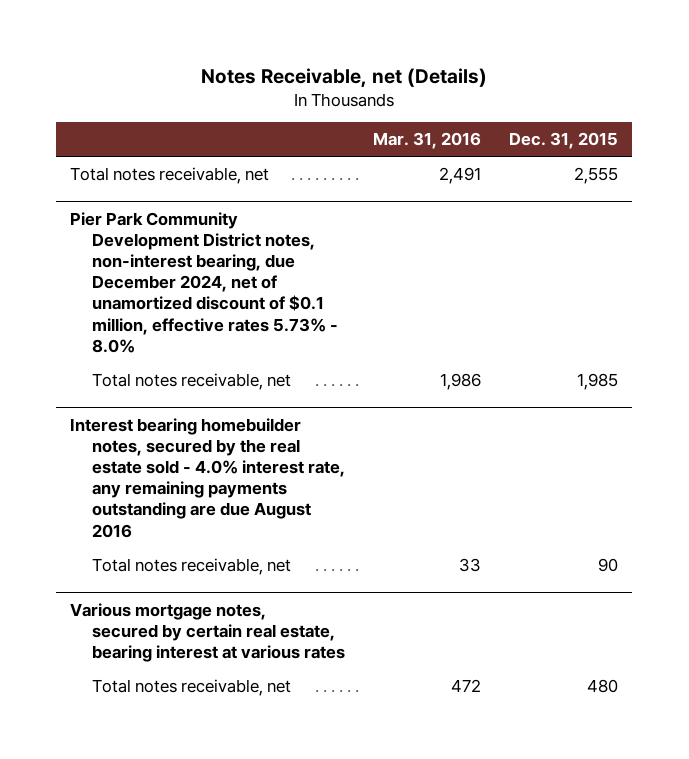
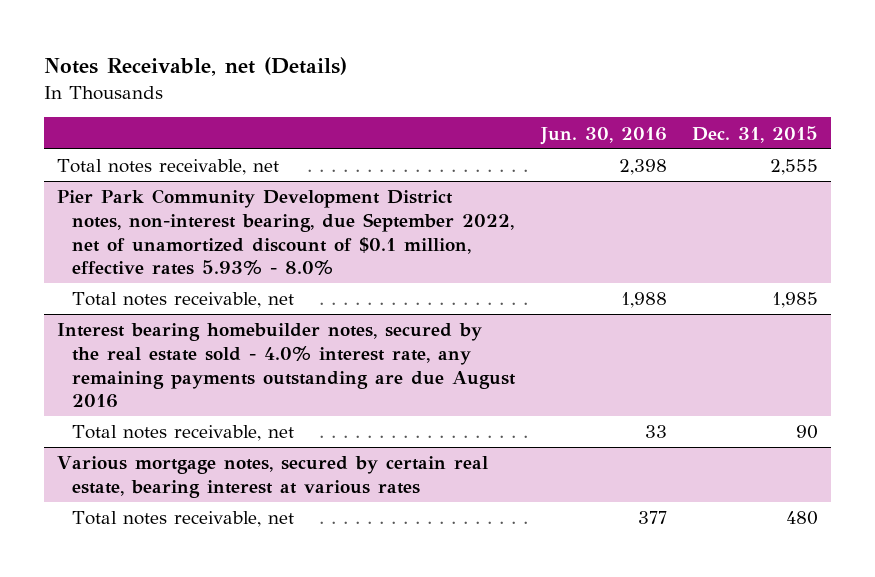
[373,132,482,150] Mar. 31, 2016 -> none
none -> [539,126,667,145] Jun. 30, 2016
[70,211,339,353] Pier Park Community Development District notes, non-interest bearing, due December 2024, net of unamortized discount of $0.1 million, effective rates 5.73% - 8.0% -> [56,189,514,276] Pier Park Community Development District notes, non-interest bearing, due September 2022, net of unamortized discount of $0.1 million, effective rates 5.93% - 8.0%

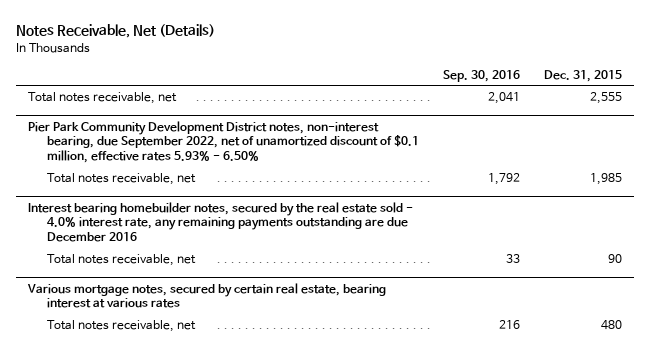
[43,57,347,77] Notes Receivable, net (Details) -> [16,24,216,39] Notes Receivable, Net (Details)
[539,126,667,145] Jun. 30, 2016 -> none
none -> [442,70,520,83] Sep. 30, 2016
[56,189,514,276] Pier Park Community Development District notes, non-interest bearing, due September 2022, net of unamortized discount of $0.1 million, effective rates 5.93% - 8.0% -> [28,120,419,164] Pier Park Community Development District notes, non-interest bearing, due September 2022, net of unamortized discount of $0.1 million, effective rates 5.93% - 6.50%
[56,323,516,409] Interest bearing homebuilder notes, secured by the real estate sold - 4.0% interest rate, any remaining payments outstanding are due August 2016 -> [28,201,414,243] Interest bearing homebuilder notes, secured by the real estate sold - 4.0% interest rate, any remaining payments outstanding are due December 2016

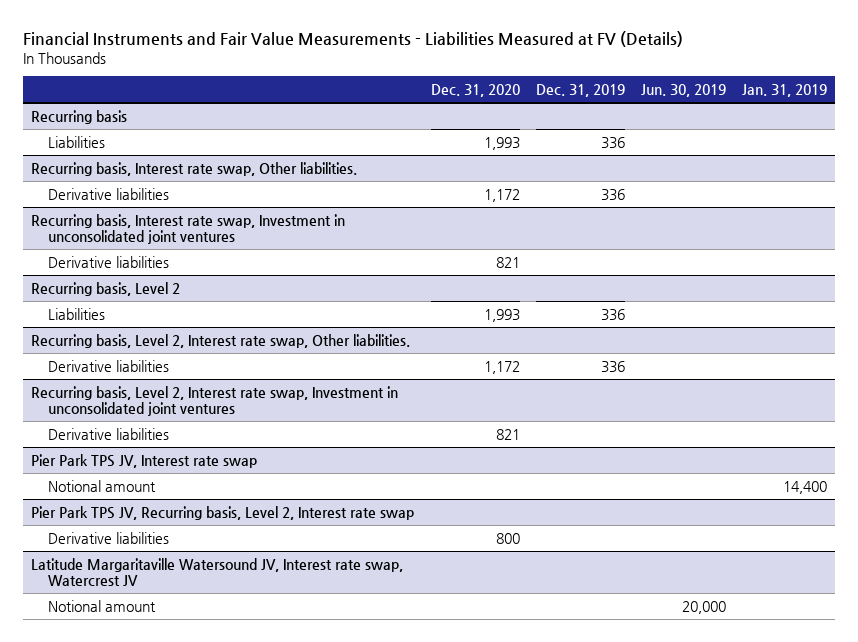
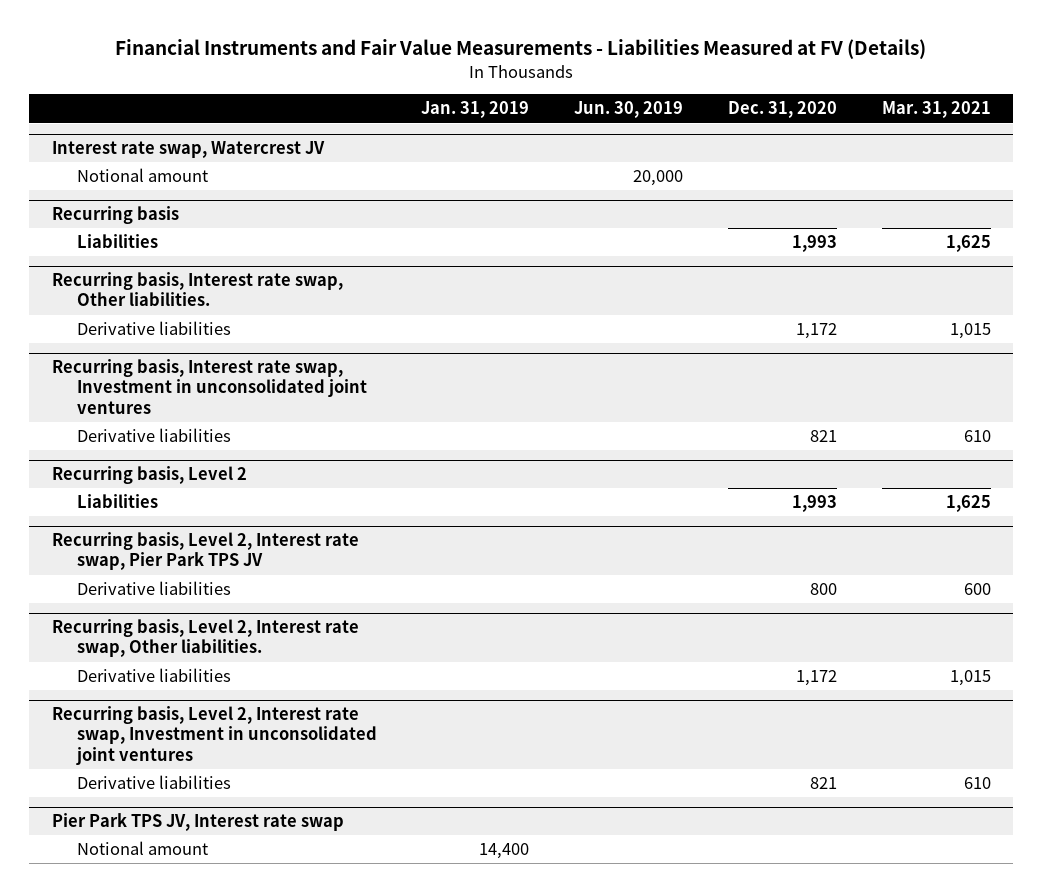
[535,84,625,98] Dec. 31, 2019 -> none
none -> [881,101,991,119] Mar. 31, 2021
none -> [51,141,325,159] Interest rate swap, Watercrest JV
none -> [76,168,208,183] Notional amount
none -> [51,532,359,571] Recurring basis, Level 2, Interest rate swap, Pier Park TPS JV
none -> [76,581,231,596] Derivative liabilities
[31,505,415,520] Pier Park TPS JV, Recurring basis, Level 2, Interest rate swap -> none
[47,531,169,544] Derivative liabilities -> none
[31,557,404,586] Latitude Margaritaville Watersound JV, Interest rate swap, Watercrest JV -> none
[47,599,156,612] Notional amount -> none

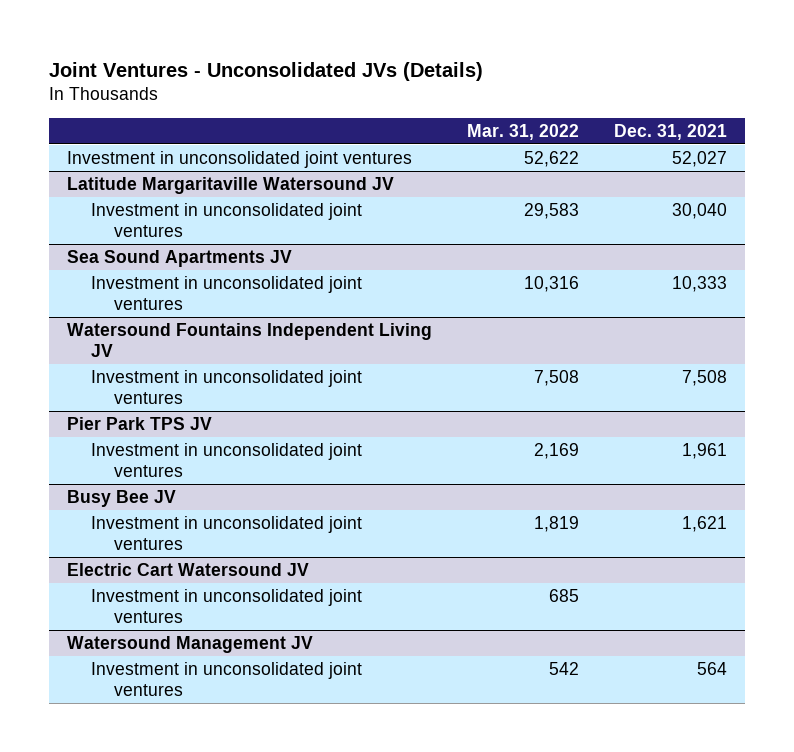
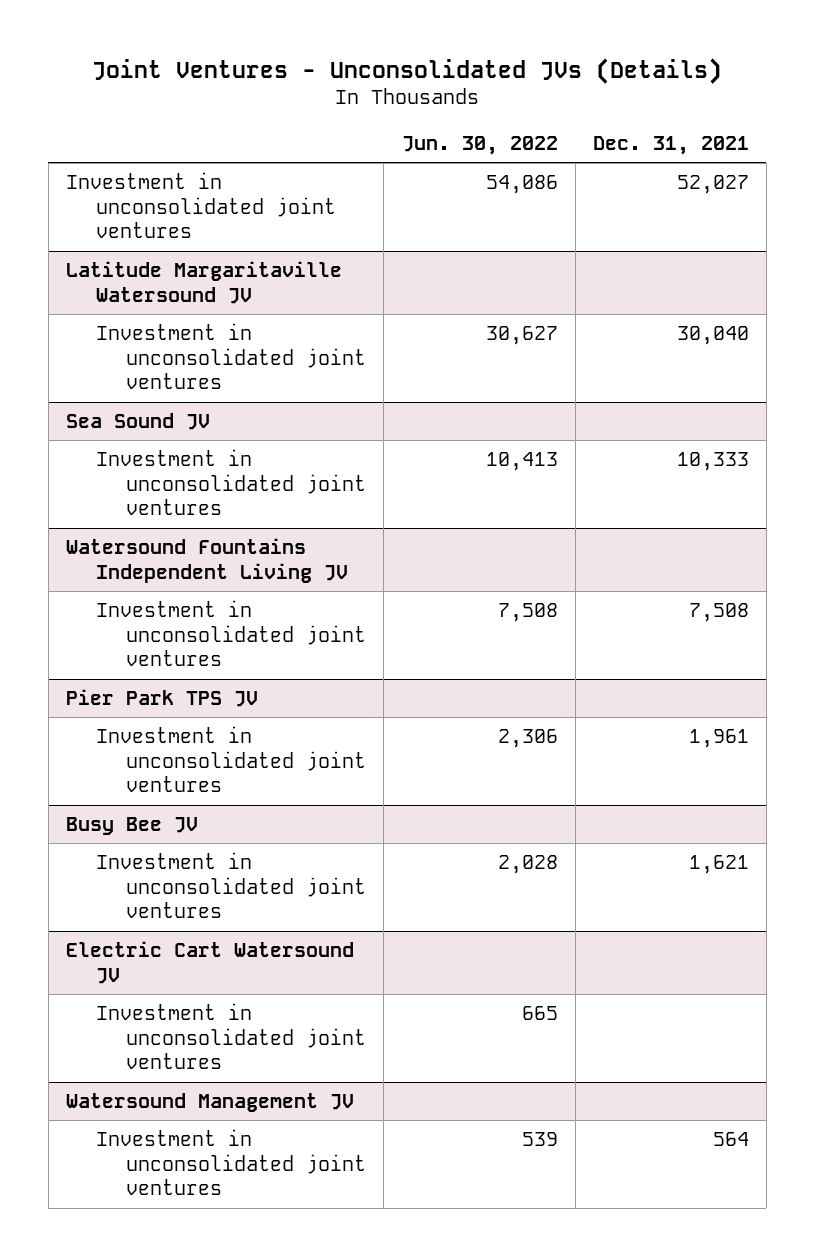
[467,123,580,140] Mar. 31, 2022 -> none
none -> [401,135,558,155] Jun. 30, 2022
[66,249,292,267] Sea Sound Apartments JV -> [65,412,210,430] Sea Sound JV

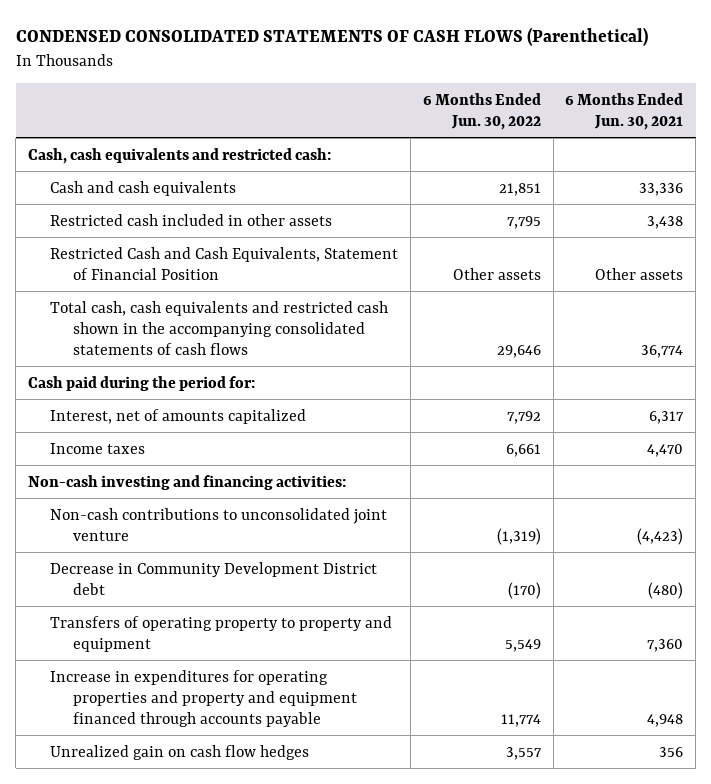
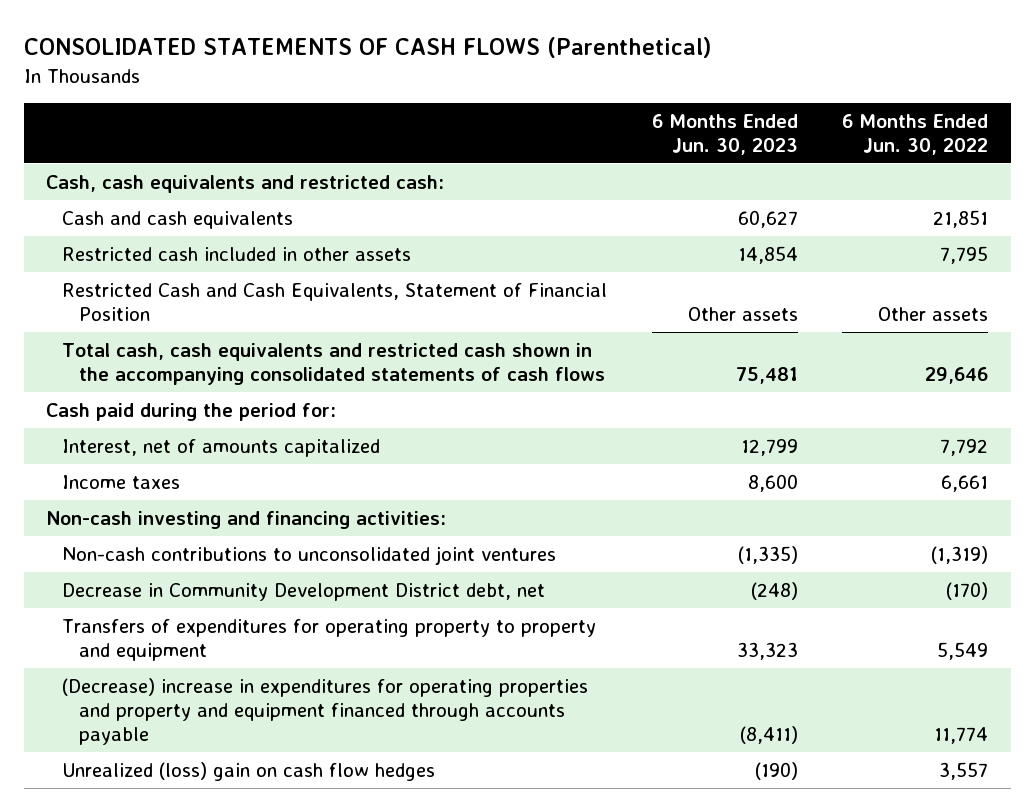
[15,27,648,47] CONDENSED CONSOLIDATED STATEMENTS OF CASH FLOWS (Parenthetical) -> [23,37,711,59] CONSOLIDATED STATEMENTS OF CASH FLOWS (Parenthetical)
[565,92,684,130] 6 Months Ended Jun. 30, 2021 -> none
none -> [651,113,798,155] 6 Months Ended Jun. 30, 2023
[50,507,388,541] Non-cash contributions to unconsolidated joint venture -> [62,545,557,565] Non-cash contributions to unconsolidated joint ventures
[50,561,378,595] Decrease in Community Development District debt -> [62,582,546,601] Decrease in Community Development District debt, net
[50,615,393,652] Transfers of operating property to property and equipment -> [62,618,597,661] Transfers of expenditures for operating property to property and equipment
[50,669,358,727] Increase in expenditures for operating properties and property and equipment financed through accounts payable -> [62,677,589,745] (Decrease) increase in expenditures for operating properties and property and equipment financed through accounts payable
[50,744,310,760] Unrealized gain on cash flow hedges -> [62,761,436,781] Unrealized (loss) gain on cash flow hedges

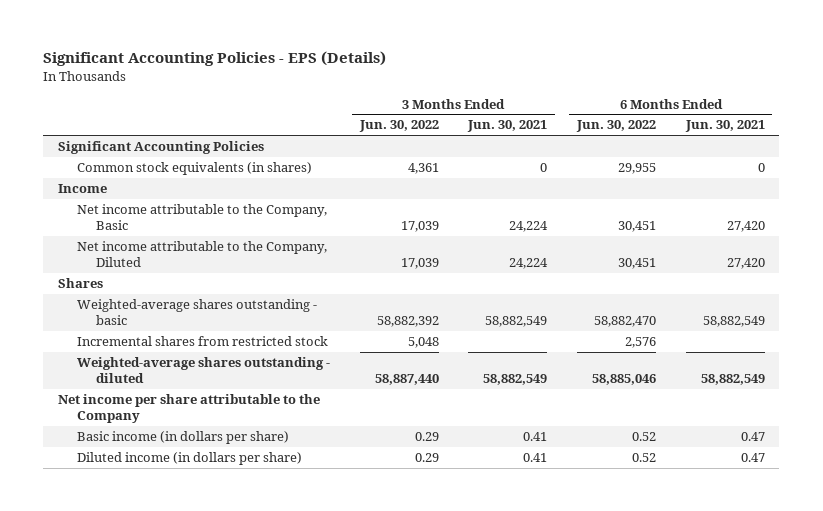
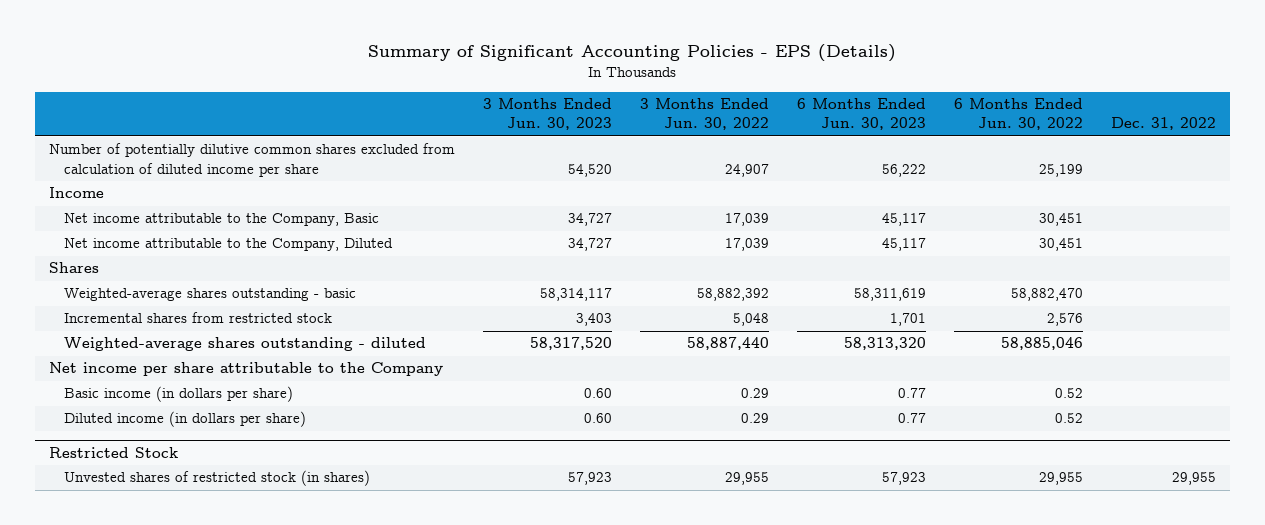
[43,51,387,67] Significant Accounting Policies - EPS (Details) -> [368,44,897,63] Summary of Significant Accounting Policies - EPS (Details)
[467,120,548,133] Jun. 30, 2021 -> none
[684,120,765,133] Jun. 30, 2021 -> none
none -> [482,98,612,131] 3 Months Ended Jun. 30, 2023
none -> [796,98,926,131] 6 Months Ended Jun. 30, 2023
none -> [1111,117,1217,131] Dec. 31, 2022
[58,141,265,155] Significant Accounting Policies -> none
[76,162,312,176] Common stock equivalents (in shares) -> none
none -> [48,143,455,177] Number of potentially dilutive common shares excluded from calculation of diluted income per share
none -> [48,446,178,458] Restricted Stock
none -> [64,470,371,487] Unvested shares of restricted stock (in shares)

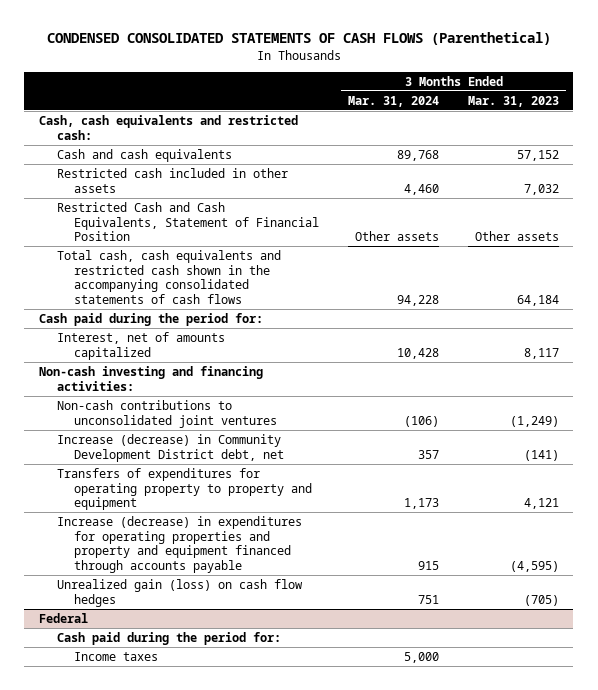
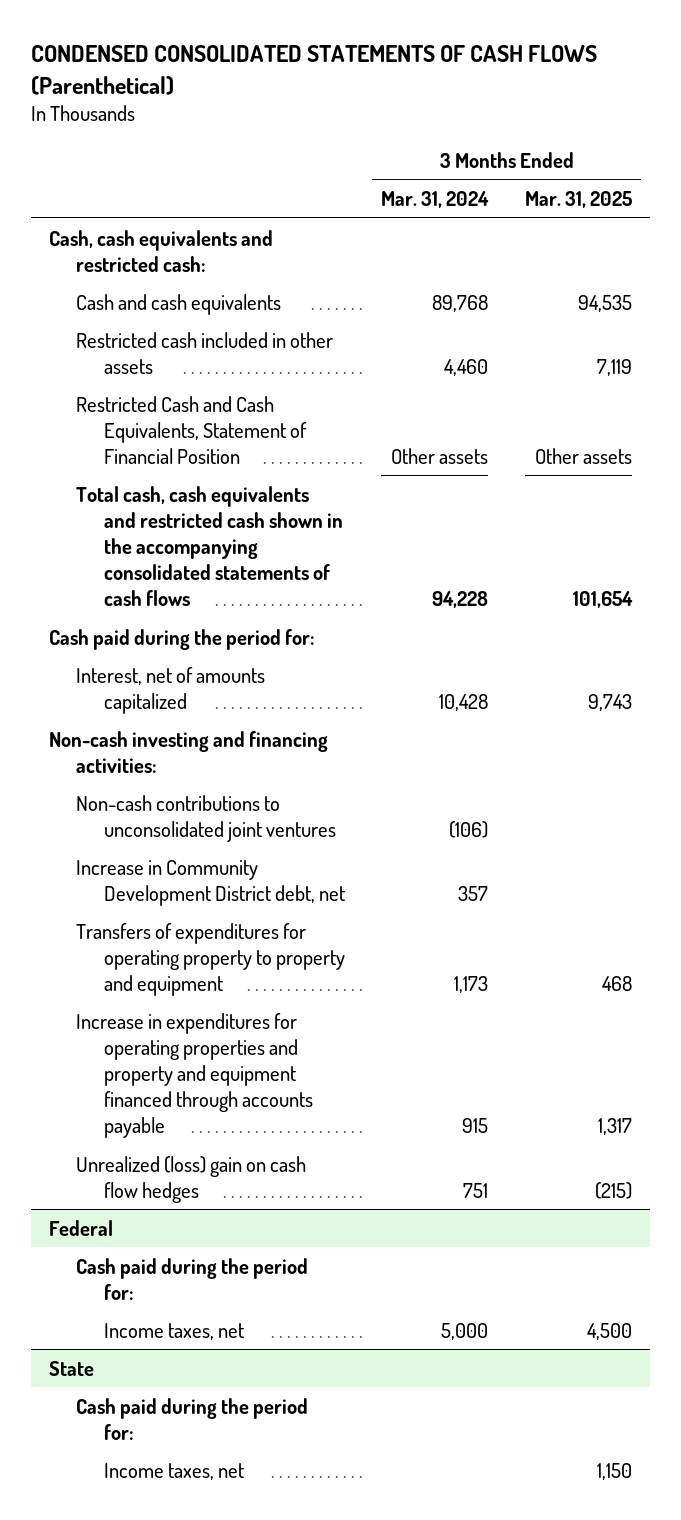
[467,95,559,107] Mar. 31, 2023 -> none
none -> [525,191,633,209] Mar. 31, 2025
[56,433,285,462] Increase (decrease) in Community Development District debt, net -> [76,859,345,906] Increase in Community Development District debt, net
[56,515,302,573] Increase (decrease) in expenditures for operating properties and property and equipment financed through accounts payable -> [76,1012,313,1138] Increase in expenditures for operating properties and property and equipment financed through accounts payable
[56,578,303,607] Unrealized gain (loss) on cash flow hedges -> [76,1155,307,1203] Unrealized (loss) gain on cash flow hedges
[74,651,159,661] Income taxes -> [103,1322,244,1340] Income taxes, net
none -> [49,1360,95,1376] State
none -> [76,1397,309,1440] Cash paid during the period for:
none -> [103,1462,244,1480] Income taxes, net

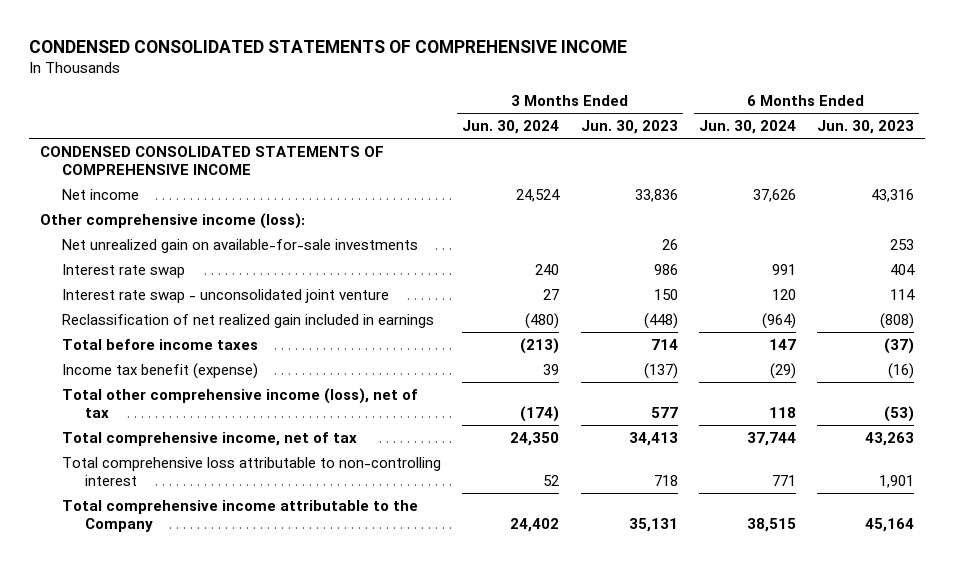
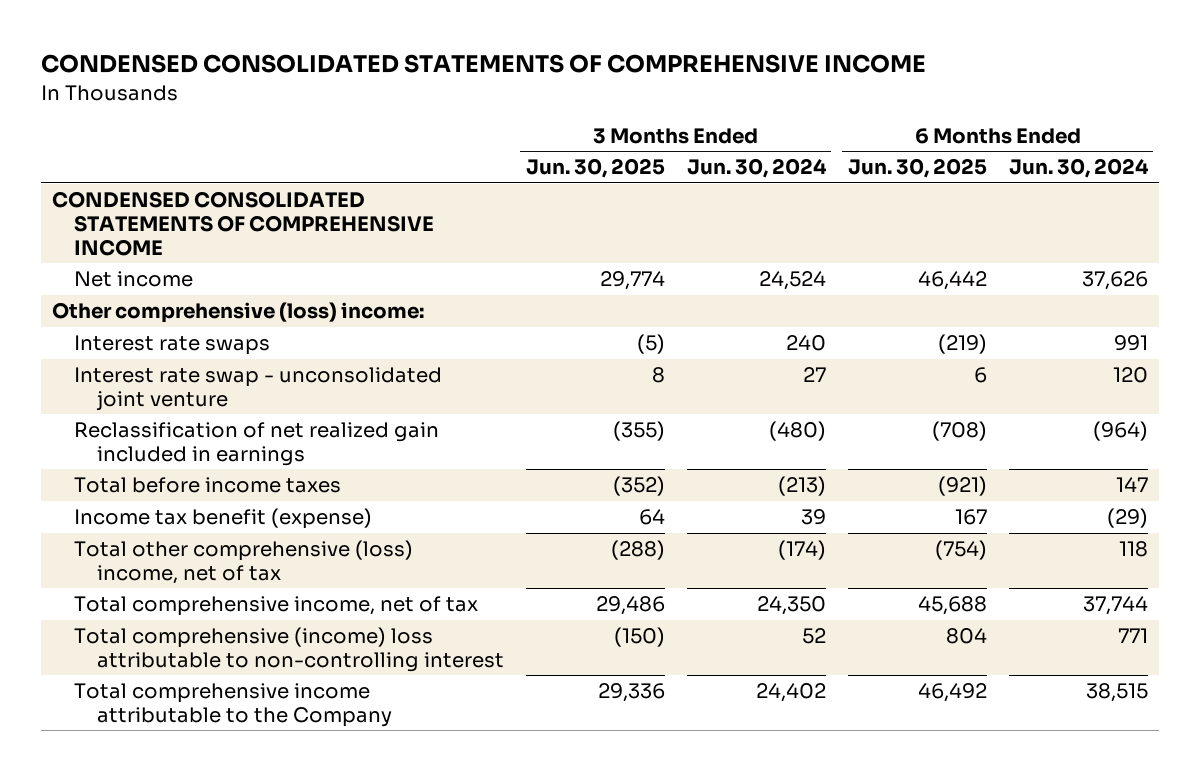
[580,120,678,135] Jun. 30, 2023 -> none
[817,120,915,135] Jun. 30, 2023 -> none
none -> [525,158,665,179] Jun. 30, 2025
none -> [847,158,987,179] Jun. 30, 2025
[62,238,419,253] Net unrealized gain on available-for-sale investments -> none
[39,212,305,229] Other comprehensive income (loss): -> [52,302,425,324] Other comprehensive (loss) income:
[62,263,186,278] Interest rate swap -> [74,335,271,356] Interest rate swaps
[62,387,419,419] Total other comprehensive income (loss), net of tax -> [74,540,414,584] Total other comprehensive (loss) income, net of tax
[62,456,442,487] Total comprehensive loss attributable to non-controlling interest -> [74,627,504,672] Total comprehensive (income) loss attributable to non-controlling interest

